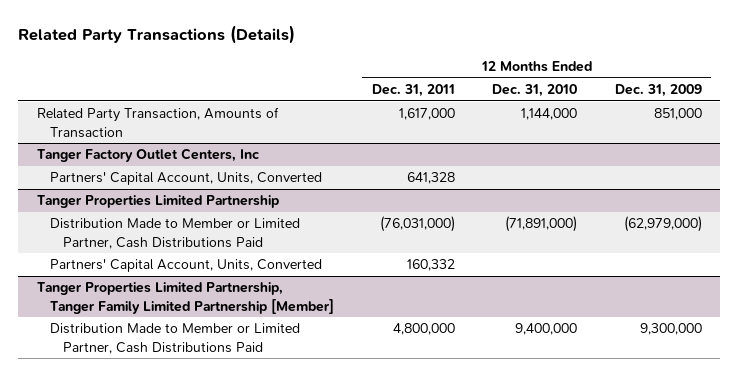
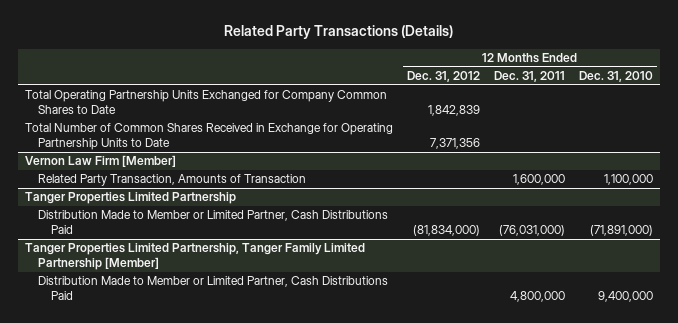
[614,84,702,98] Dec. 31, 2009 -> none
none -> [406,71,480,83] Dec. 31, 2012
[37,148,261,163] Tanger Factory Outlet Centers, Inc -> none
[49,172,322,186] Partners' Capital Account, Units, Converted -> none
none -> [24,90,387,115] Total Operating Partnership Units Exchanged for Company Common Shares to Date
none -> [24,123,393,151] Total Number of Common Shares Received in Exchange for Operating Partnership Units to Date
none -> [24,155,176,168] Vernon Law Firm [Member]
[398,108,455,121] 1,617,000 -> [512,174,565,186] 1,600,000
[521,108,578,121] 1,144,000 -> [604,174,654,186] 1,100,000
[49,259,322,273] Partners' Capital Account, Units, Converted -> none

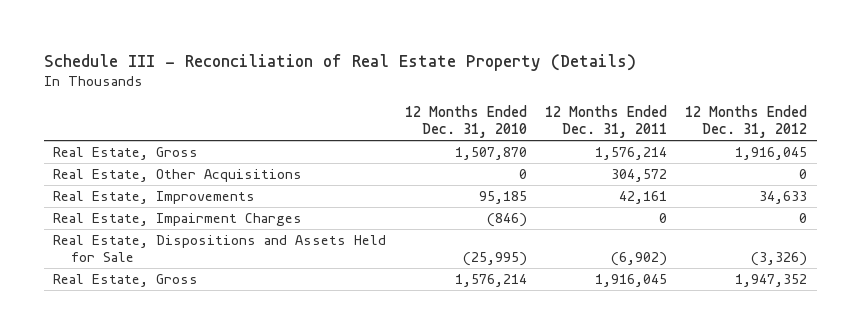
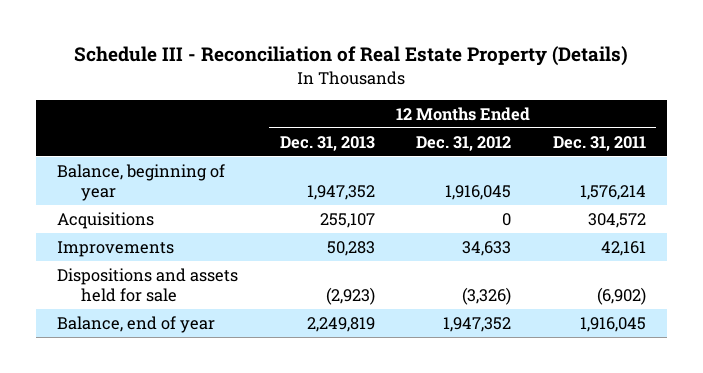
[404,105,527,139] 12 Months Ended Dec. 31, 2010 -> none
none -> [279,135,375,151] Dec. 31, 2013
[53,213,303,227] Real Estate, Impairment Charges -> none
[53,147,199,161] Real Estate, Gross -> [56,163,225,201] Balance, beginning of year
[53,169,303,183] Real Estate, Other Acquisitions -> [56,211,154,229] Acquisitions
[53,191,256,205] Real Estate, Improvements -> [56,240,174,257] Improvements
[53,235,387,263] Real Estate, Dispositions and Assets Held for Sale -> [56,267,238,302] Dispositions and assets held for sale
[53,274,199,288] Real Estate, Gross -> [56,315,215,333] Balance, end of year

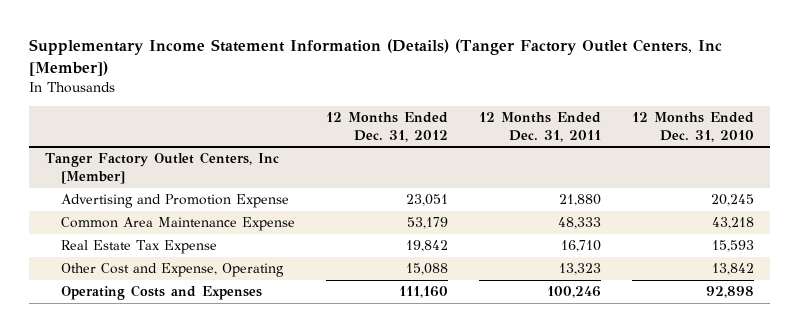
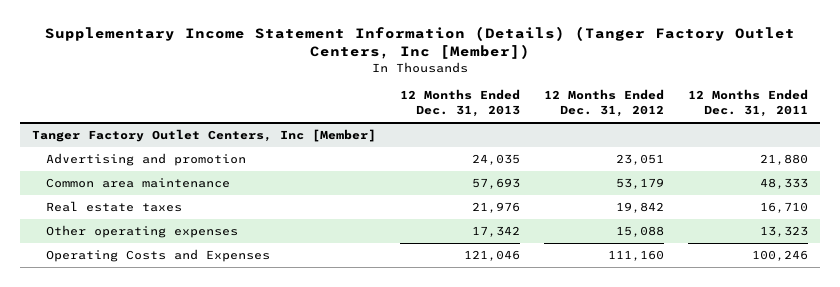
[632,112,755,142] 12 Months Ended Dec. 31, 2010 -> none
none -> [400,89,521,118] 12 Months Ended Dec. 31, 2013
[61,194,290,209] Advertising and Promotion Expense -> [46,153,247,167] Advertising and promotion
[61,217,296,232] Common Area Maintenance Expense -> [46,178,231,189] Common area maintenance
[61,240,218,255] Real Estate Tax Expense -> [46,201,183,213] Real estate taxes
[61,263,285,278] Other Cost and Expense, Operating -> [46,225,239,239] Other operating expenses

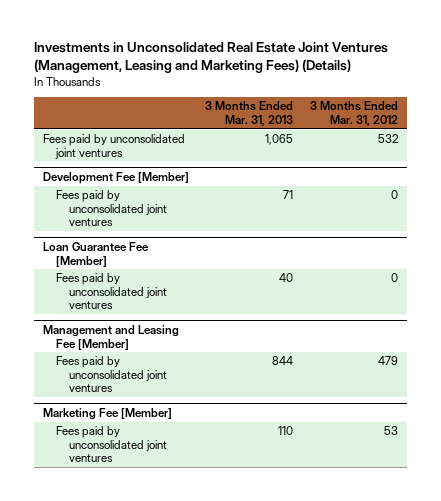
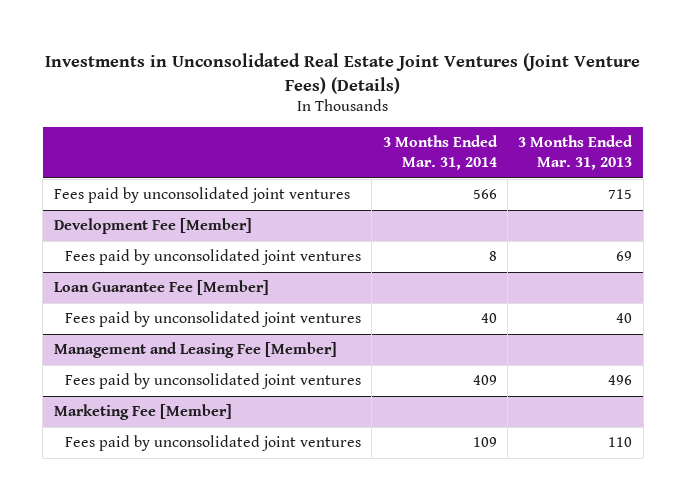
[34,42,389,74] Investments in Unconsolidated Real Estate Joint Ventures (Management, Leasing and Marketing Fees) (Details) -> [44,52,640,94] Investments in Unconsolidated Real Estate Joint Ventures (Joint Venture Fees) (Details)
[310,101,399,127] 3 Months Ended Mar. 31, 2012 -> none
none -> [382,135,498,170] 3 Months Ended Mar. 31, 2014
[265,134,294,146] 1,065 -> [608,189,633,200] 715
[283,190,294,200] 71 -> [616,251,633,262] 69
[272,356,294,366] 844 -> [608,375,633,386] 496

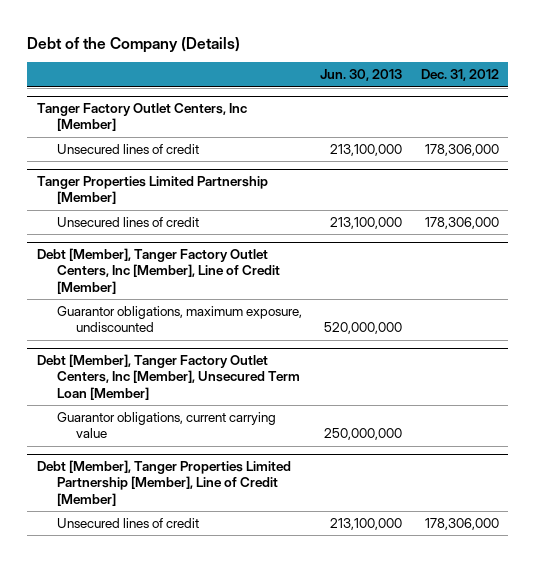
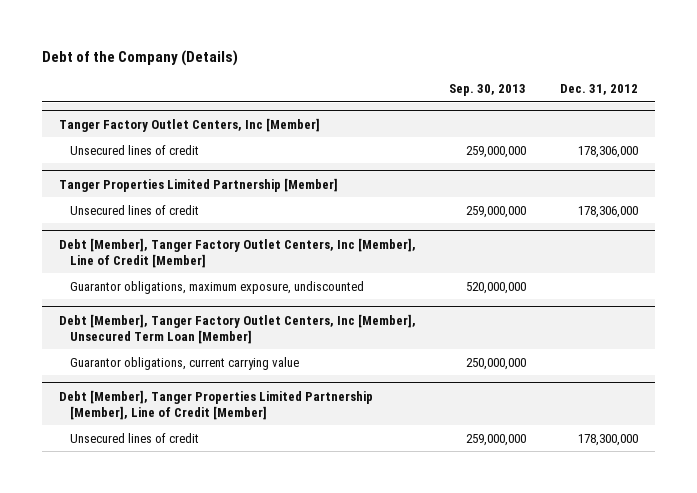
[320,69,403,82] Jun. 30, 2013 -> none
none -> [449,84,527,97] Sep. 30, 2013
[424,518,499,531] 178,306,000 -> [577,433,638,446] 178,300,000

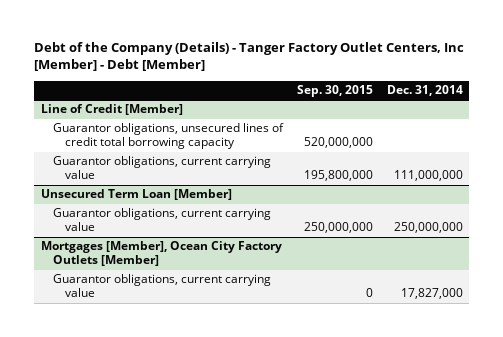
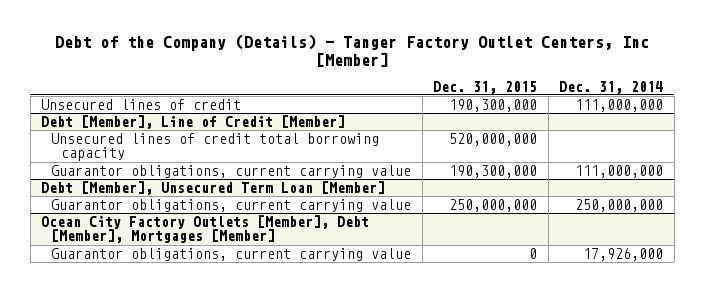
[33,41,464,72] Debt of the Company (Details) - Tanger Factory Outlet Centers, Inc [Member] - Debt [Member] -> [55,33,650,67] Debt of the Company (Details) - Tanger Factory Outlet Centers, Inc [Member]
[296,85,373,98] Sep. 30, 2015 -> none
none -> [433,80,538,94] Dec. 31, 2015
none -> [41,99,242,111] Unsecured lines of credit
[40,104,183,116] Line of Credit [Member] -> [41,115,346,130] Debt [Member], Line of Credit [Member]
[52,123,284,150] Guarantor obligations, unsecured lines of credit total borrowing capacity -> [51,133,380,162] Unsecured lines of credit total borrowing capacity
[40,189,232,201] Unsecured Term Loan [Member] -> [41,181,386,196] Debt [Member], Unsecured Term Loan [Member]
[40,241,282,267] Mortgages [Member], Ocean City Factory Outlets [Member] -> [41,215,370,244] Ocean City Factory Outlets [Member], Debt [Member], Mortgages [Member]
[400,288,463,300] 17,827,000 -> [583,248,664,262] 17,926,000

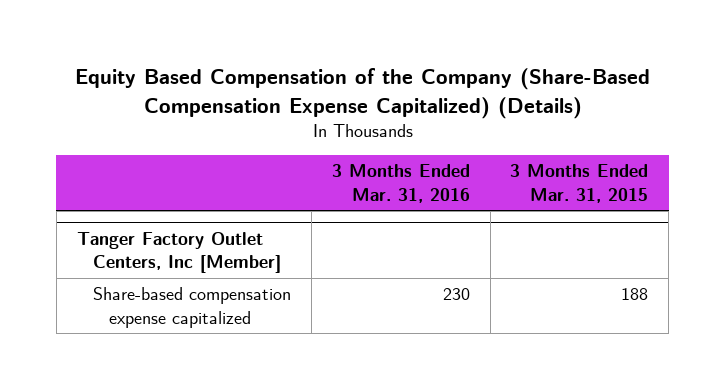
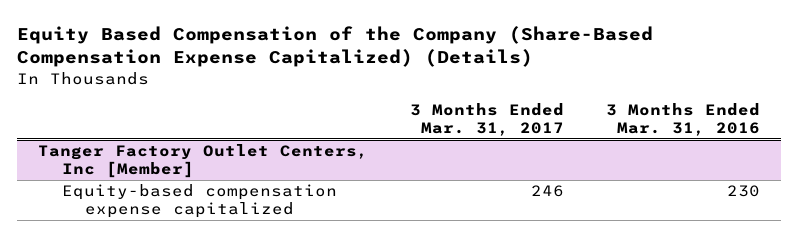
[510,164,649,203] 3 Months Ended Mar. 31, 2015 -> none
none -> [410,102,565,136] 3 Months Ended Mar. 31, 2017
[92,287,291,328] Share-based compensation expense capitalized -> [61,184,337,219] Equity-based compensation expense capitalized

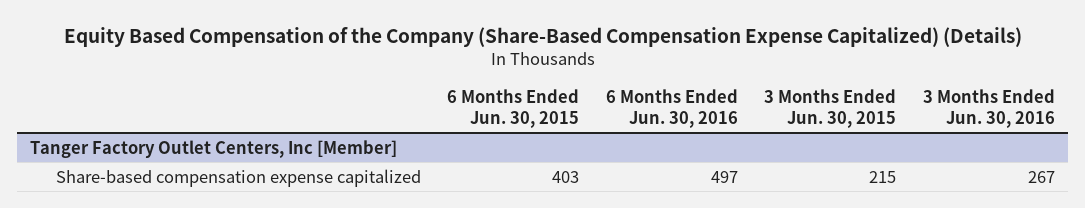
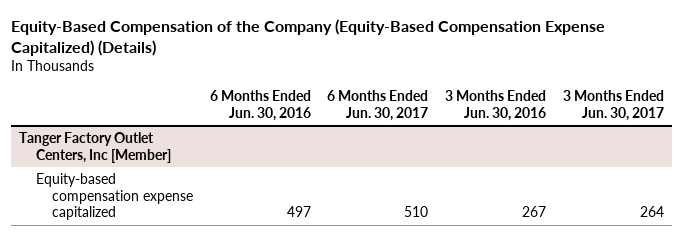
[63,26,1022,47] Equity Based Compensation of the Company (Share-Based Compensation Expense Capitalized) (Details) -> [11,18,606,56] Equity-Based Compensation of the Company (Equity-Based Compensation Expense Capitalized) (Details)
[447,88,580,128] 6 Months Ended Jun. 30, 2015 -> none
[764,88,897,128] 3 Months Ended Jun. 30, 2015 -> none
none -> [327,90,429,121] 6 Months Ended Jun. 30, 2017
none -> [562,90,664,121] 3 Months Ended Jun. 30, 2017
[55,168,421,187] Share-based compensation expense capitalized -> [35,173,193,220] Equity-based compensation expense capitalized

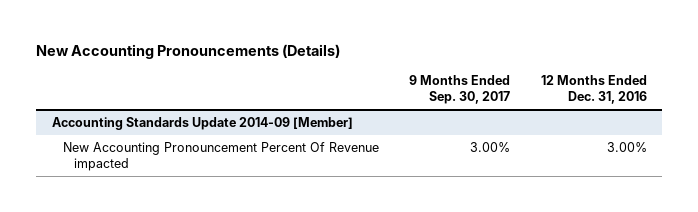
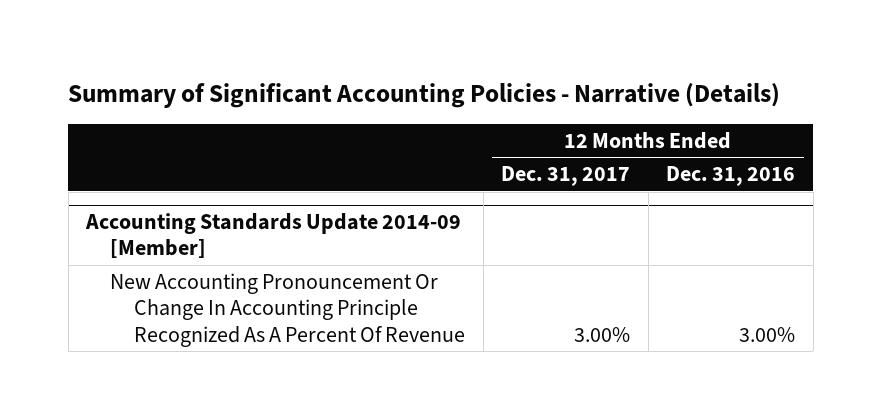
[36,43,341,59] New Accounting Pronouncements (Details) -> [68,83,781,109] Summary of Significant Accounting Policies - Narrative (Details)
[409,75,511,105] 9 Months Ended Sep. 30, 2017 -> none
none -> [501,166,631,187] Dec. 31, 2017
[62,142,379,172] New Accounting Pronouncement Percent Of Revenue impacted -> [110,272,466,347] New Accounting Pronouncement Or Change In Accounting Principle Recognized As A Percent Of Revenue

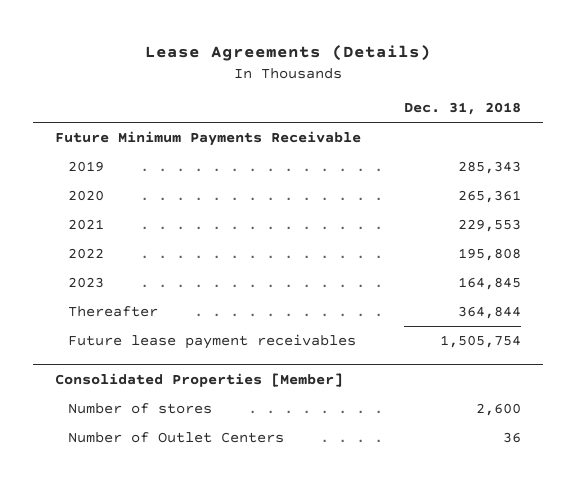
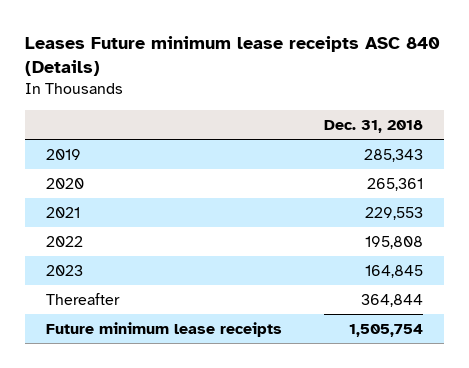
[145,44,432,61] Lease Agreements (Details) -> [24,35,440,77] Leases Future minimum lease receipts ASC 840 (Details)
[54,131,361,147] Future Minimum Payments Receivable -> none
[54,372,343,387] Consolidated Properties [Member] -> none
[68,403,213,415] Number of stores -> none
[68,432,285,444] Number of Outlet Centers -> none
[68,334,357,350] Future lease payment receivables -> [45,321,282,337] Future minimum lease receipts

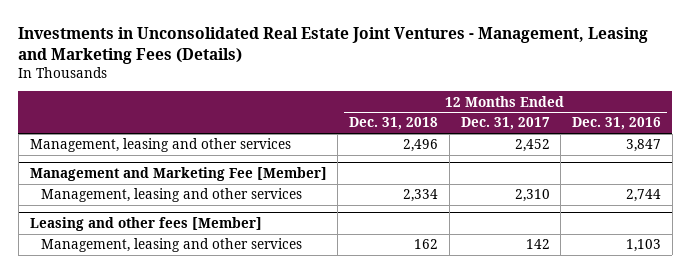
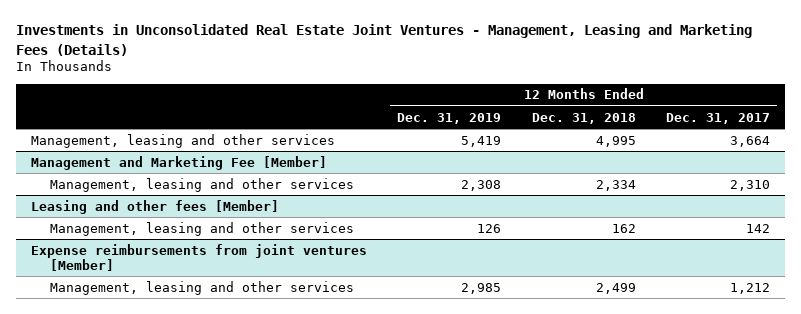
[572,117,662,131] Dec. 31, 2016 -> none
none -> [397,112,502,124] Dec. 31, 2019
[403,139,439,153] 2,496 -> [595,135,636,147] 4,995
[514,139,550,153] 2,452 -> [729,135,770,147] 3,664
none -> [31,243,368,271] Expense reimbursements from joint ventures [Member]
none -> [49,280,354,295] Management, leasing and other services

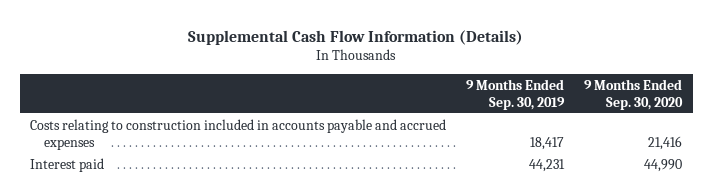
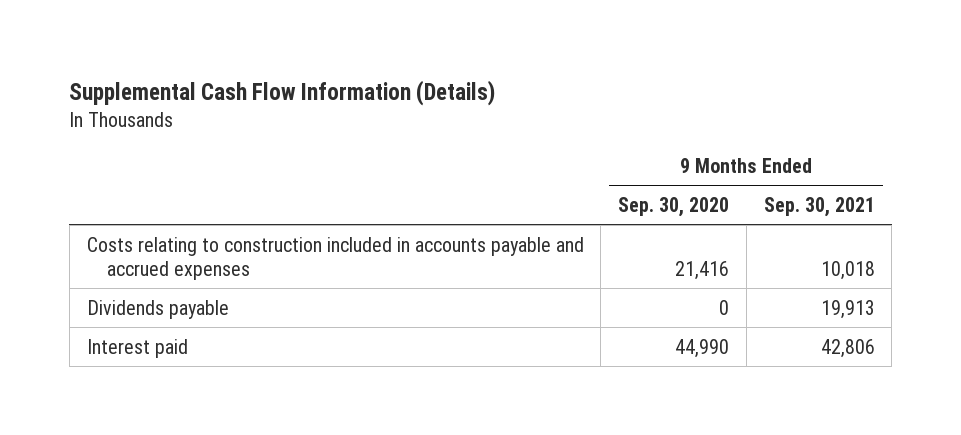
[466,78,566,110] 9 Months Ended Sep. 30, 2019 -> none
none -> [763,196,875,217] Sep. 30, 2021
none -> [86,299,229,319] Dividends payable

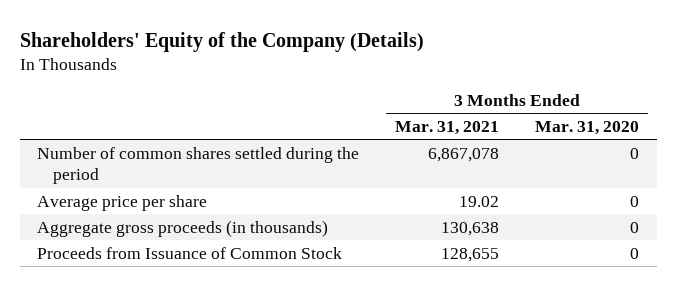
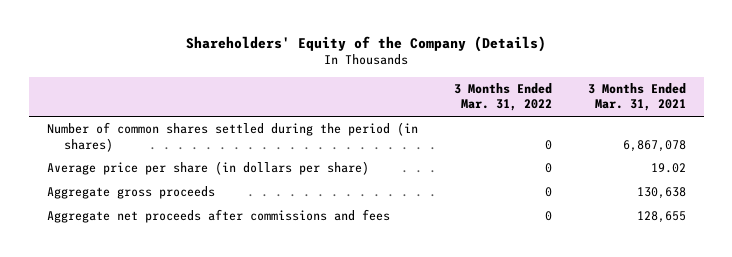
[534,120,639,135] Mar. 31, 2020 -> none
none -> [453,82,552,112] 3 Months Ended Mar. 31, 2022
[37,146,360,185] Number of common shares settled during the period -> [46,122,418,152] Number of common shares settled during the period (in shares)
[37,194,208,211] Average price per share -> [46,161,369,176] Average price per share (in dollars per share)
[37,219,329,237] Aggregate gross proceeds (in thousands) -> [46,186,215,200] Aggregate gross proceeds
[37,246,343,259] Proceeds from Issuance of Common Stock -> [46,209,390,224] Aggregate net proceeds after commissions and fees

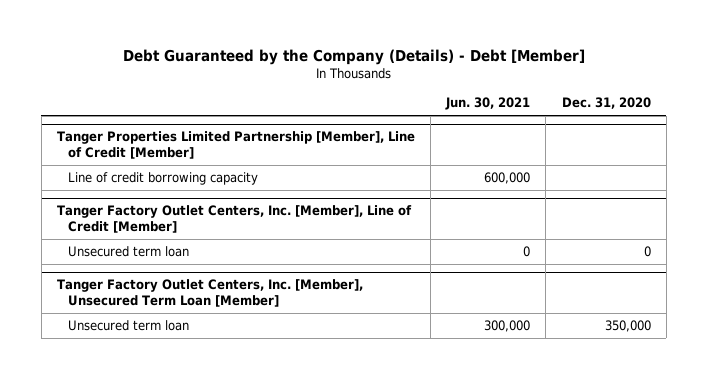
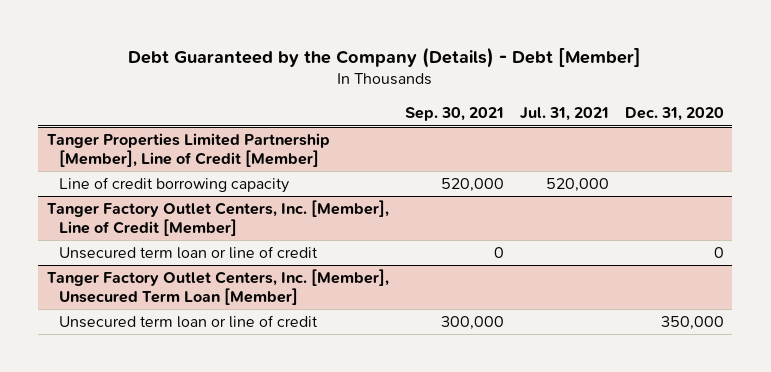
[445,97,531,111] Jun. 30, 2021 -> none
none -> [404,107,504,122] Sep. 30, 2021
none -> [520,107,610,122] Jul. 31, 2021
[68,245,190,257] Unsecured term loan -> [59,246,319,260] Unsecured term loan or line of credit
[68,319,190,331] Unsecured term loan -> [59,315,319,329] Unsecured term loan or line of credit

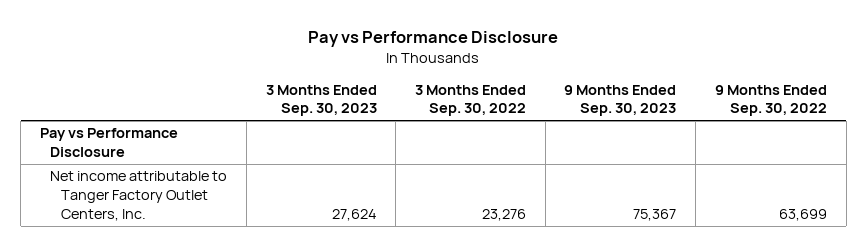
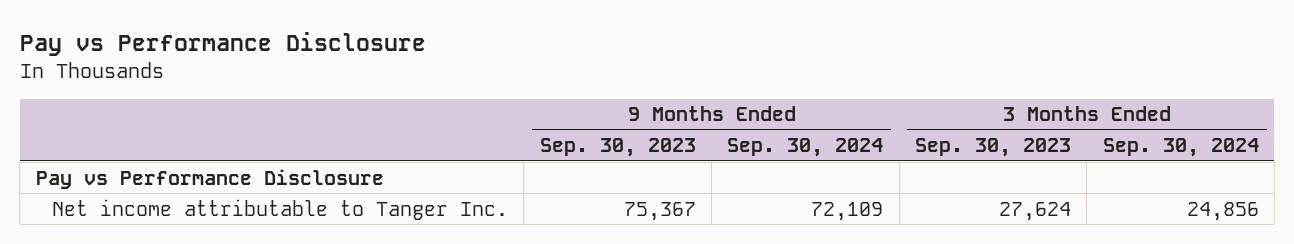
[414,84,526,117] 3 Months Ended Sep. 30, 2022 -> none
[714,84,827,117] 9 Months Ended Sep. 30, 2022 -> none
none -> [727,138,884,158] Sep. 30, 2024
none -> [1102,138,1259,158] Sep. 30, 2024
[50,171,228,222] Net income attributable to Tanger Factory Outlet Centers, Inc. -> [52,198,509,220] Net income attributable to Tanger Inc.

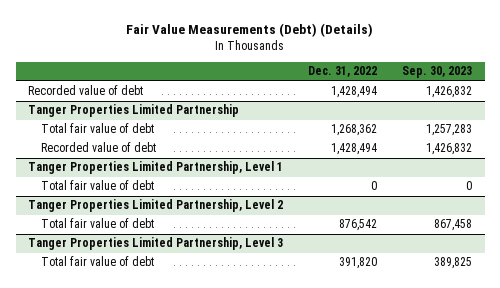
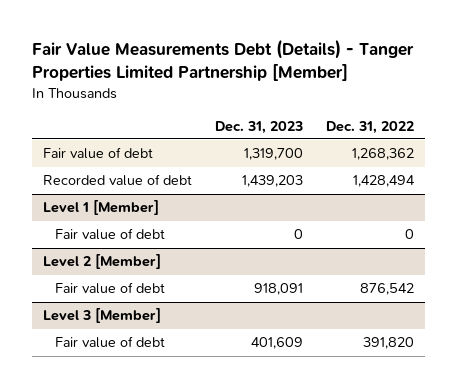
[126,23,374,38] Fair Value Measurements (Debt) (Details) -> [32,39,415,81] Fair Value Measurements Debt (Details) - Tanger Properties Limited Partnership [Member]
[402,66,473,79] Sep. 30, 2023 -> none
none -> [215,120,304,134] Dec. 31, 2023
[28,85,144,96] Recorded value of debt -> none
[28,104,240,118] Tanger Properties Limited Partnership -> none
[40,123,154,134] Total fair value of debt -> [43,147,154,160] Fair value of debt
[28,161,284,175] Tanger Properties Limited Partnership, Level 1 -> none
[28,199,284,213] Tanger Properties Limited Partnership, Level 2 -> none
[28,237,284,251] Tanger Properties Limited Partnership, Level 3 -> none
none -> [43,200,160,216] Level 1 [Member]
[40,180,154,191] Total fair value of debt -> [55,228,166,241] Fair value of debt
none -> [43,254,162,270] Level 2 [Member]
[40,218,154,229] Total fair value of debt -> [55,282,166,295] Fair value of debt
none -> [43,308,162,324] Level 3 [Member]
[40,256,154,267] Total fair value of debt -> [55,336,166,349] Fair value of debt

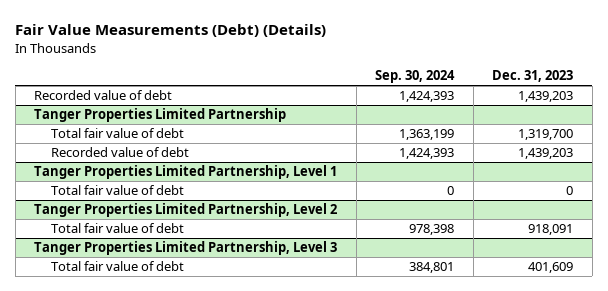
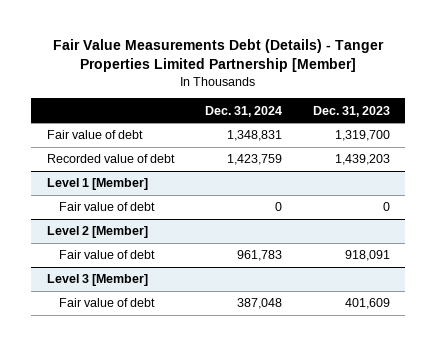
[15,24,327,38] Fair Value Measurements (Debt) (Details) -> [53,39,385,73] Fair Value Measurements Debt (Details) - Tanger Properties Limited Partnership [Member]
[375,70,456,84] Sep. 30, 2024 -> none
none -> [204,105,282,117] Dec. 31, 2024
[34,90,173,101] Recorded value of debt -> none
[34,108,287,123] Tanger Properties Limited Partnership -> none
[50,128,184,139] Total fair value of debt -> [46,130,143,140] Fair value of debt
[34,165,338,180] Tanger Properties Limited Partnership, Level 1 -> none
[34,203,338,218] Tanger Properties Limited Partnership, Level 2 -> none
[34,241,338,256] Tanger Properties Limited Partnership, Level 3 -> none
none -> [46,178,148,191] Level 1 [Member]
[50,185,184,196] Total fair value of debt -> [58,202,155,212] Fair value of debt
none -> [46,226,148,239] Level 2 [Member]
[50,223,184,234] Total fair value of debt -> [58,250,155,260] Fair value of debt
none -> [46,274,148,287] Level 3 [Member]
[50,261,184,272] Total fair value of debt -> [58,298,155,308] Fair value of debt

